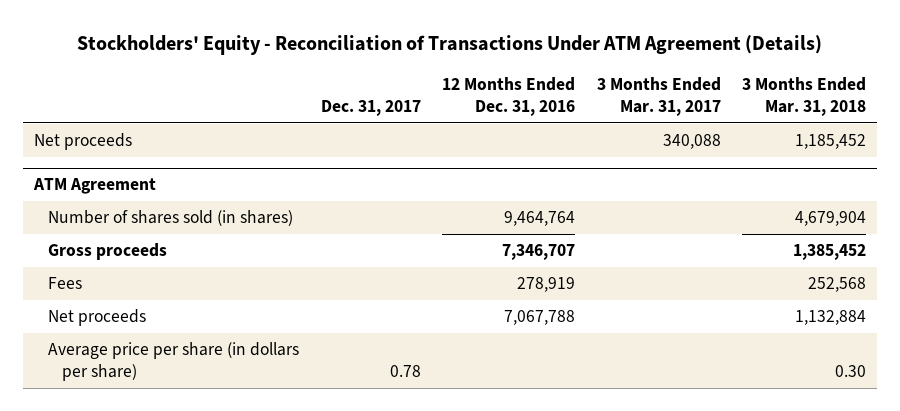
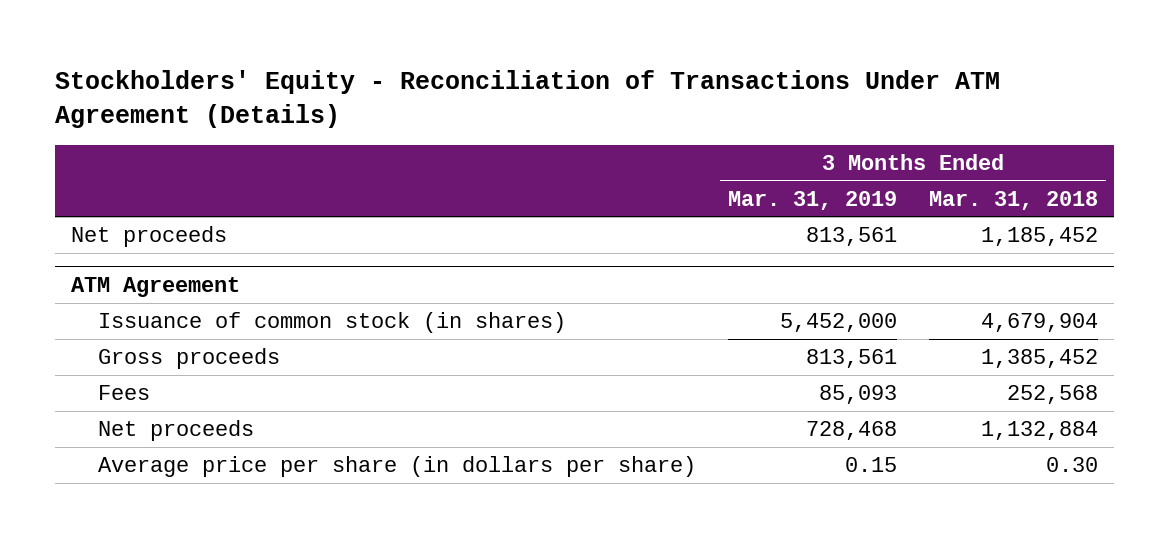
[320,100,421,117] Dec. 31, 2017 -> none
[442,76,576,117] 12 Months Ended Dec. 31, 2016 -> none
[596,76,721,117] 3 Months Ended Mar. 31, 2017 -> none
none -> [728,190,898,210] Mar. 31, 2019
[48,210,294,227] Number of shares sold (in shares) -> [98,312,567,334] Issuance of common stock (in shares)

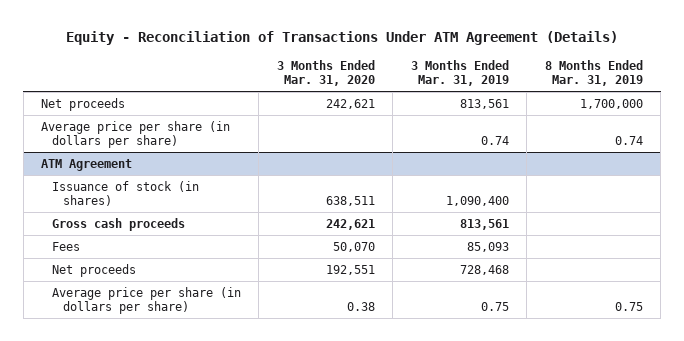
[55,70,1001,129] Stockholders' Equity - Reconciliation of Transactions Under ATM Agreement (Details) -> [66,31,619,46] Equity - Reconciliation of Transactions Under ATM Agreement (Details)
[929,190,1099,210] Mar. 31, 2018 -> none
none -> [276,60,375,86] 3 Months Ended Mar. 31, 2020
none -> [544,60,643,86] 8 Months Ended Mar. 31, 2019
none -> [41,120,231,148] Average price per share (in dollars per share)
[98,312,567,334] Issuance of common stock (in shares) -> [51,180,199,206] Issuance of stock (in shares)
[780,313,898,333] 5,452,000 -> [445,195,509,206] 1,090,400
[98,348,281,370] Gross proceeds -> [51,217,185,231] Gross cash proceeds
[845,457,898,473] 0.15 -> [480,301,509,311] 0.75

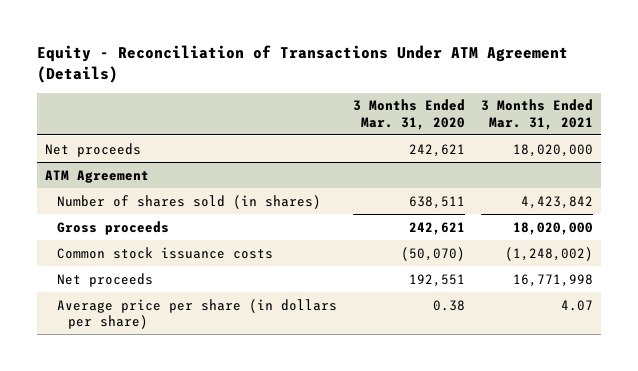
[410,60,509,86] 3 Months Ended Mar. 31, 2019 -> none
[544,60,643,86] 8 Months Ended Mar. 31, 2019 -> none
none -> [480,99,593,130] 3 Months Ended Mar. 31, 2021
[41,120,231,148] Average price per share (in dollars per share) -> none
[51,241,80,251] Fees -> none
[51,180,199,206] Issuance of stock (in shares) -> [56,194,321,209] Number of shares sold (in shares)
[51,217,185,231] Gross cash proceeds -> [56,220,169,235] Gross proceeds
none -> [56,246,273,259] Common stock issuance costs

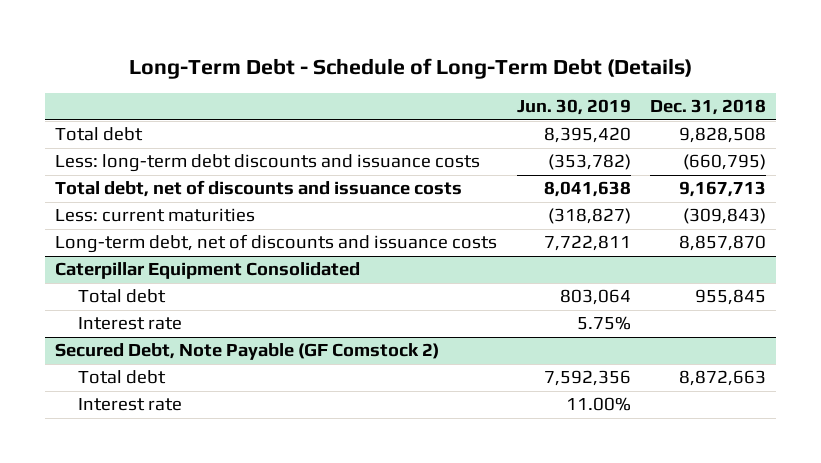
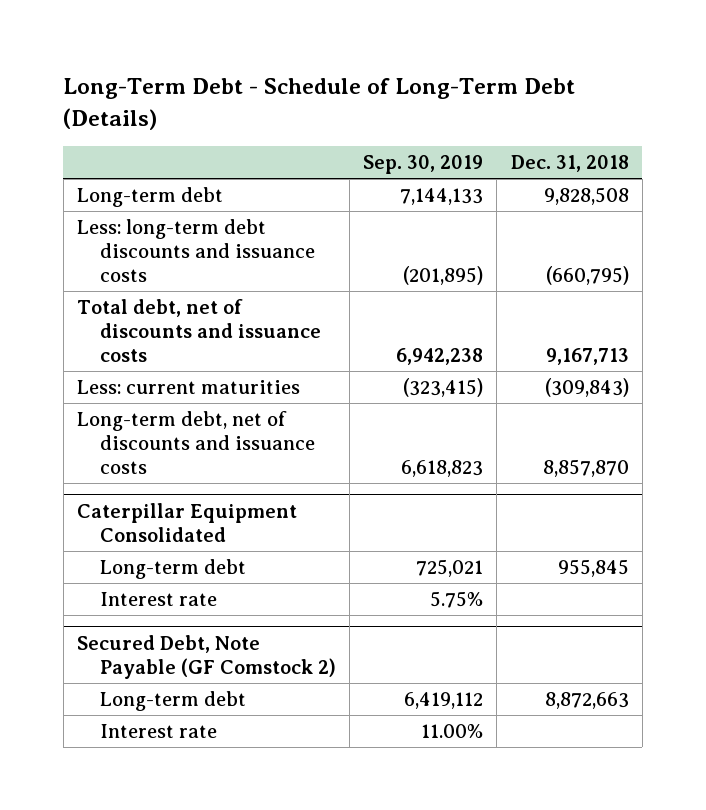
[516,99,631,116] Jun. 30, 2019 -> none
none -> [363,154,484,174] Sep. 30, 2019
[55,127,144,142] Total debt -> [77,187,224,208] Long-term debt
[78,289,167,304] Total debt -> [99,559,246,580] Long-term debt
[78,370,167,385] Total debt -> [99,691,246,712] Long-term debt

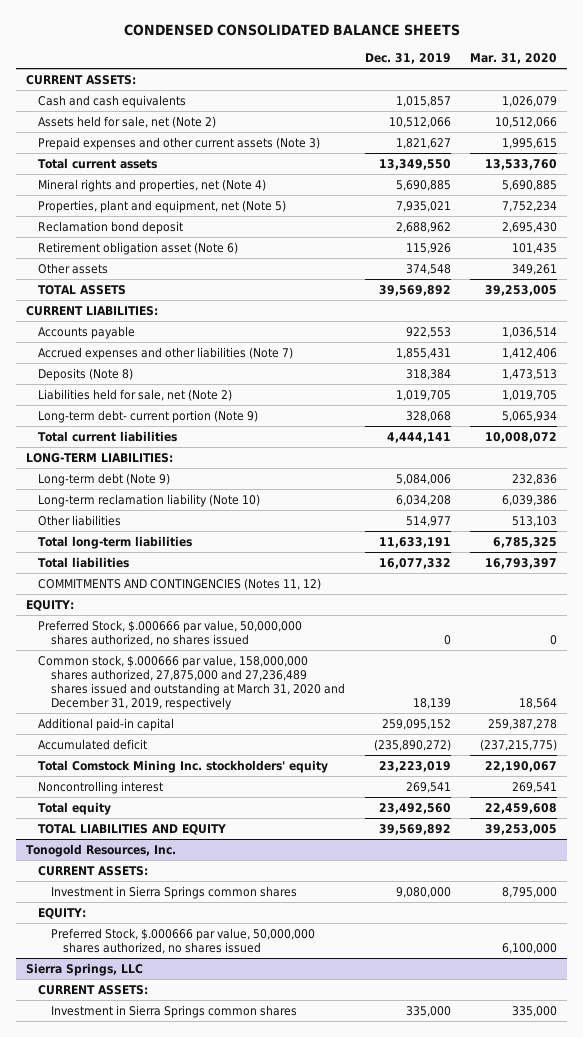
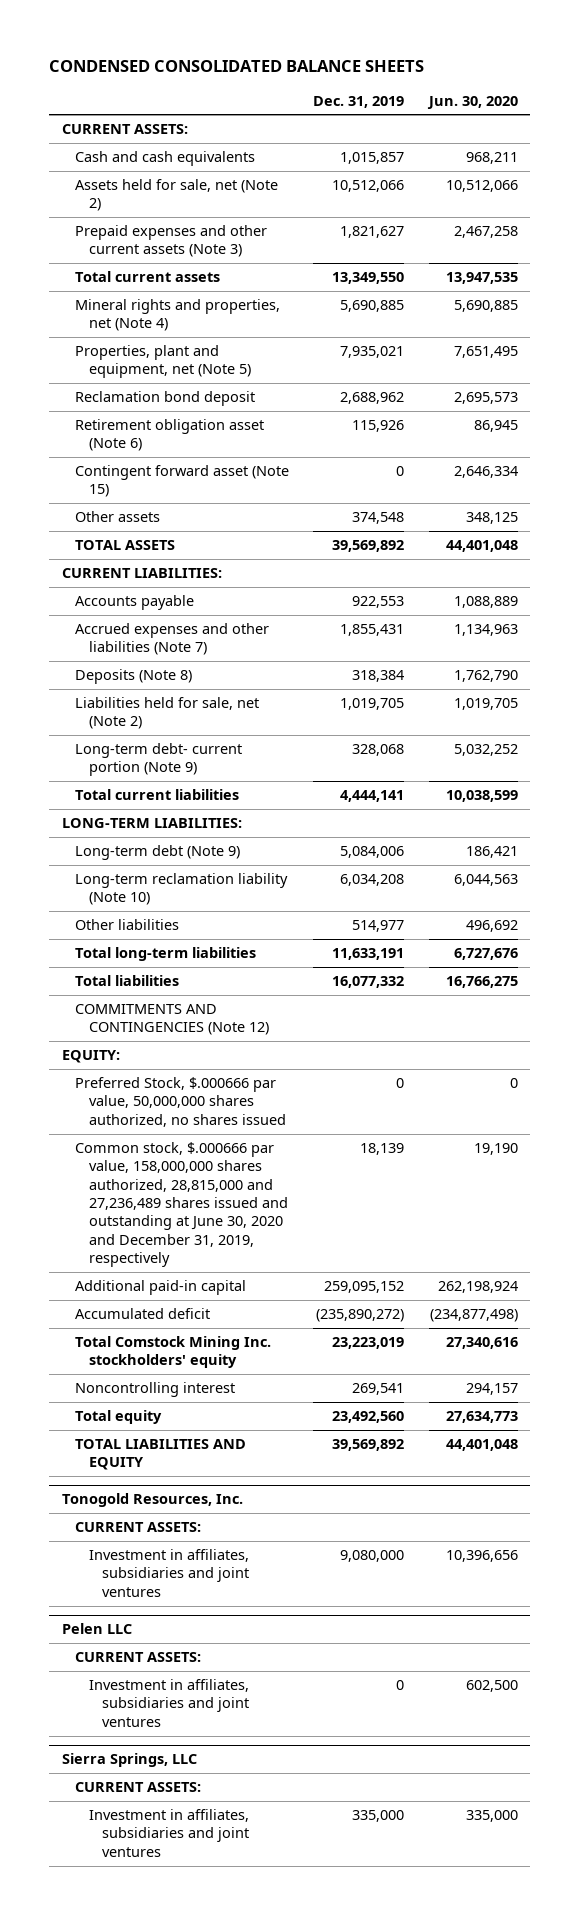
[470,52,558,64] Mar. 31, 2020 -> none
none -> [426,95,518,109] Jun. 30, 2020
none -> [75,465,290,498] Contingent forward asset (Note 15)
[38,578,322,591] COMMITMENTS AND CONTINGENCIES (Notes 11, 12) -> [75,1004,269,1036] COMMITMENTS AND CONTINGENCIES (Note 12)
[38,655,345,710] Common stock, $.000666 par value, 158,000,000 shares authorized, 27,875,000 and 27,236,489 shares issued and outstanding at March 31, 2020 and December 31, 2019, respectively -> [75,1142,288,1267] Common stock, $.000666 par value, 158,000,000 shares authorized, 28,815,000 and 27,236,489 shares issued and outstanding at June 30, 2020 and December 31, 2019, respectively
[38,908,87,920] EQUITY: -> none
[50,928,315,955] Preferred Stock, $.000666 par value, 50,000,000 shares authorized, no shares issued -> none
[50,886,297,900] Investment in Sierra Springs common shares -> [88,1549,250,1597] Investment in affiliates, subsidiaries and joint ventures
none -> [61,1623,132,1635] Pelen LLC
none -> [75,1652,202,1663] CURRENT ASSETS:
none -> [88,1679,250,1727] Investment in affiliates, subsidiaries and joint ventures
[50,1005,297,1019] Investment in Sierra Springs common shares -> [88,1809,250,1857] Investment in affiliates, subsidiaries and joint ventures

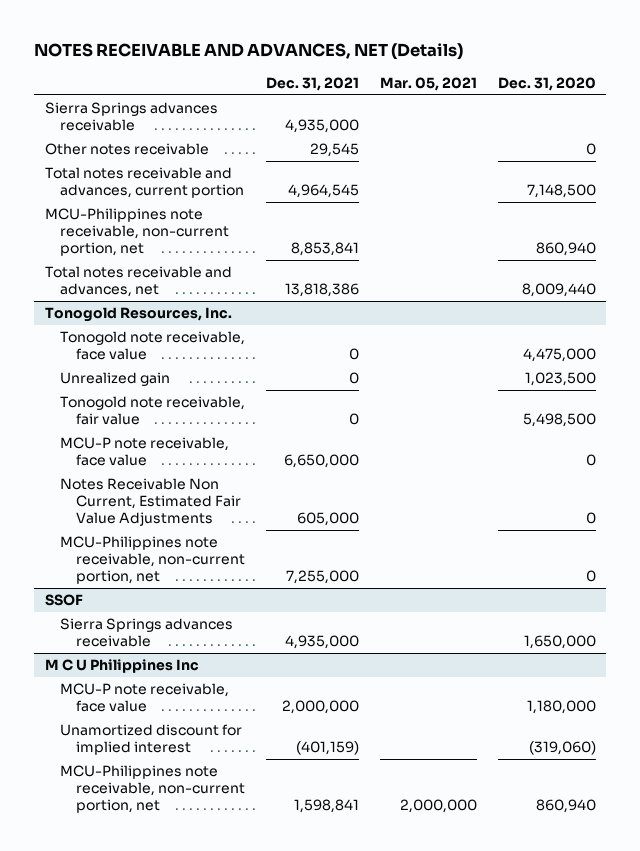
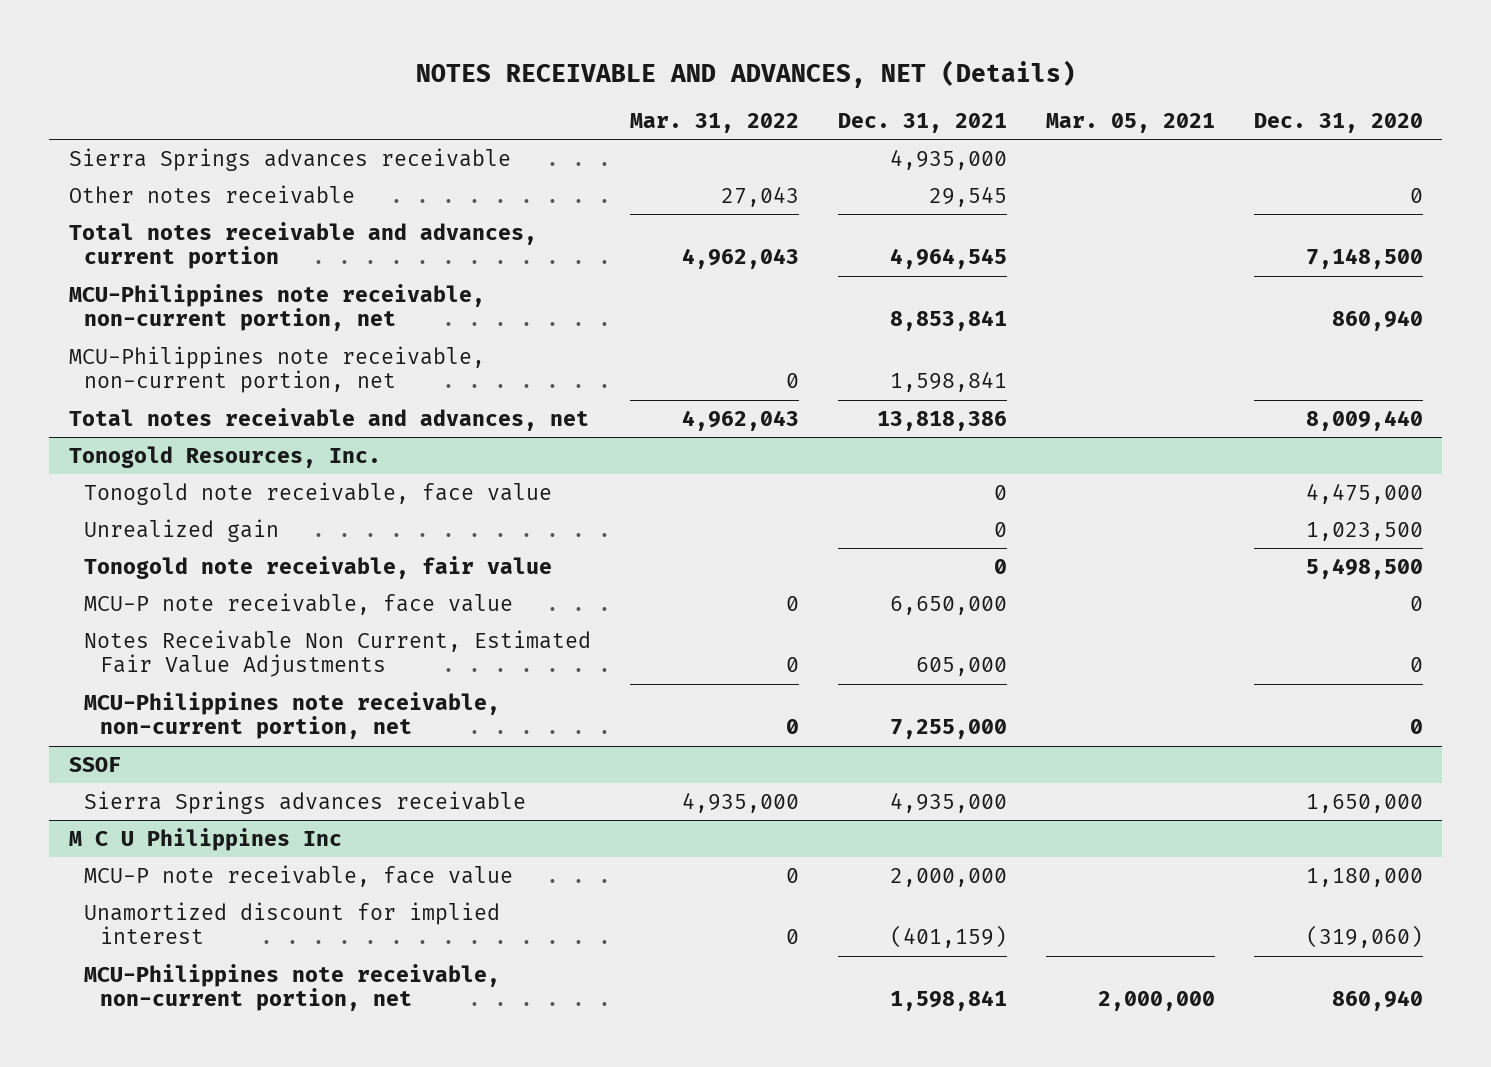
none -> [630,113,800,134] Mar. 31, 2022
none -> [68,345,485,394] MCU-Philippines note receivable, non-current portion, net

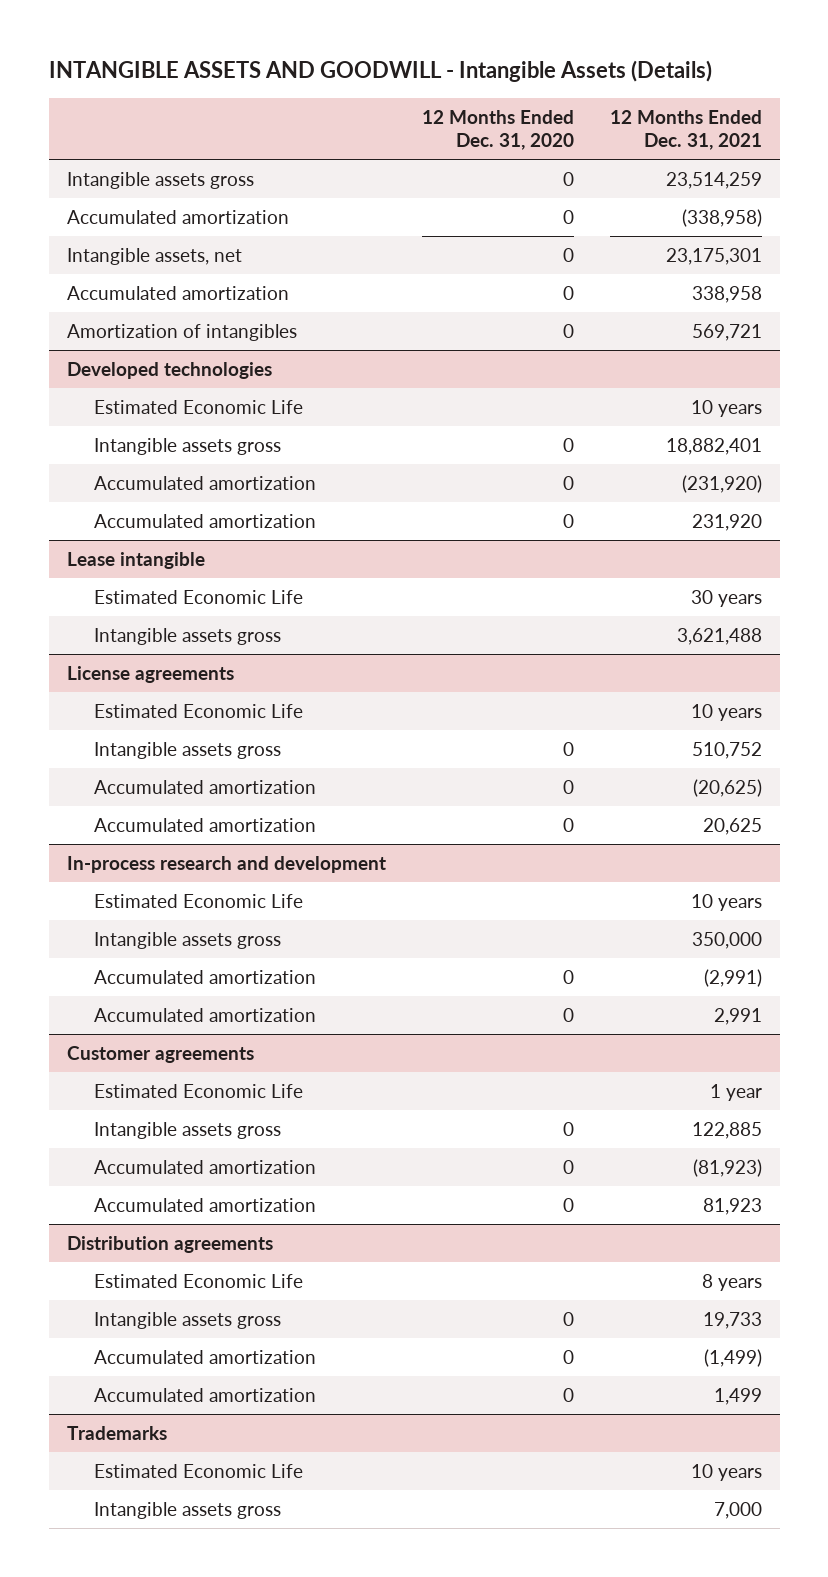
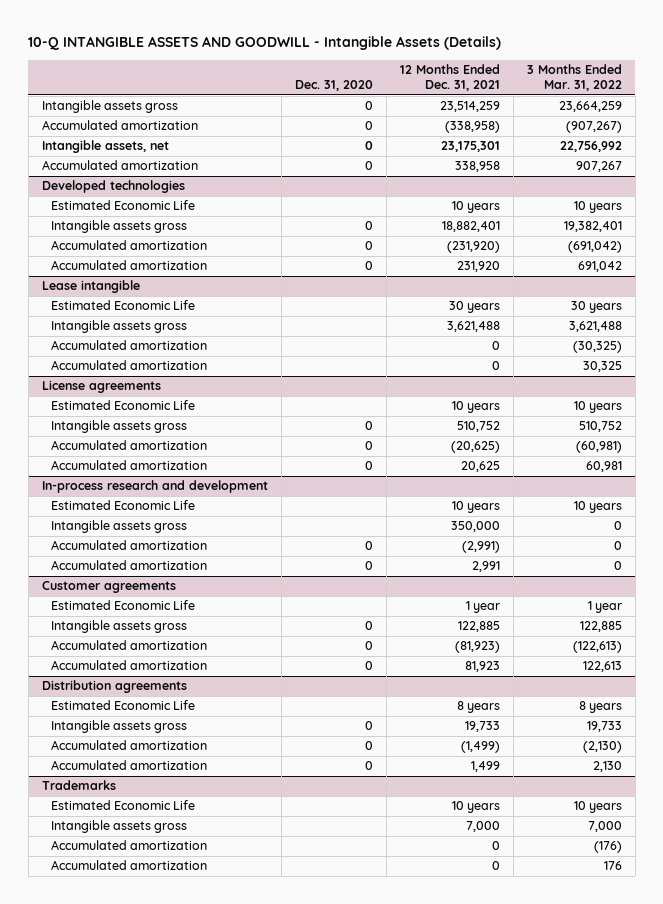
[48,60,712,83] INTANGIBLE ASSETS AND GOODWILL - Intangible Assets (Details) -> [28,36,502,51] 10-Q INTANGIBLE ASSETS AND GOODWILL - Intangible Assets (Details)
[421,109,574,151] 12 Months Ended Dec. 31, 2020 -> none
none -> [294,80,373,92] Dec. 31, 2020
none -> [526,63,622,92] 3 Months Ended Mar. 31, 2022
[66,324,297,342] Amortization of intangibles -> none
none -> [50,340,207,351] Accumulated amortization
none -> [50,360,207,371] Accumulated amortization
none -> [50,840,207,851] Accumulated amortization
none -> [50,860,207,871] Accumulated amortization

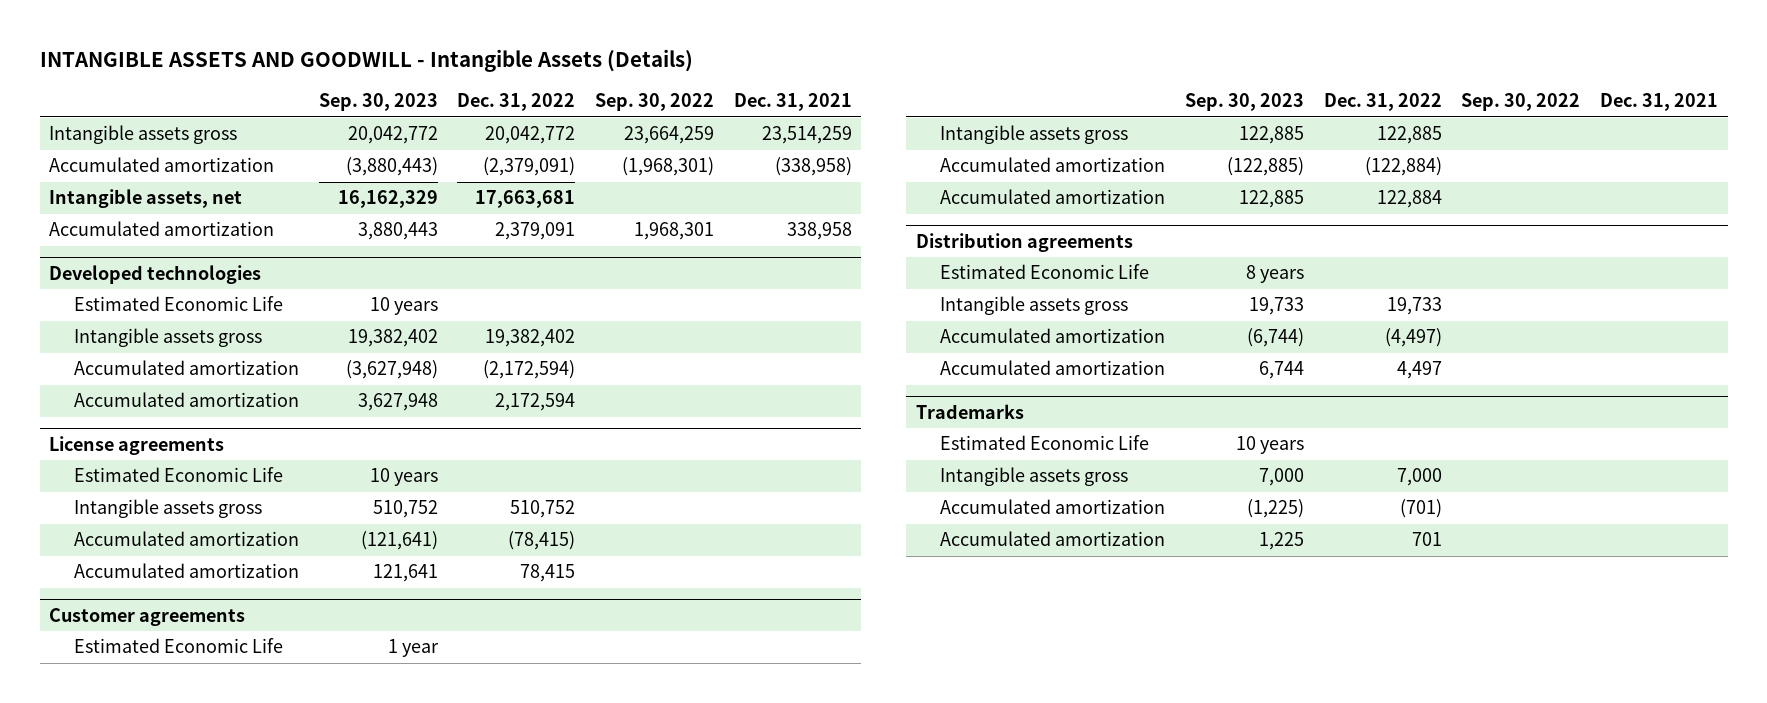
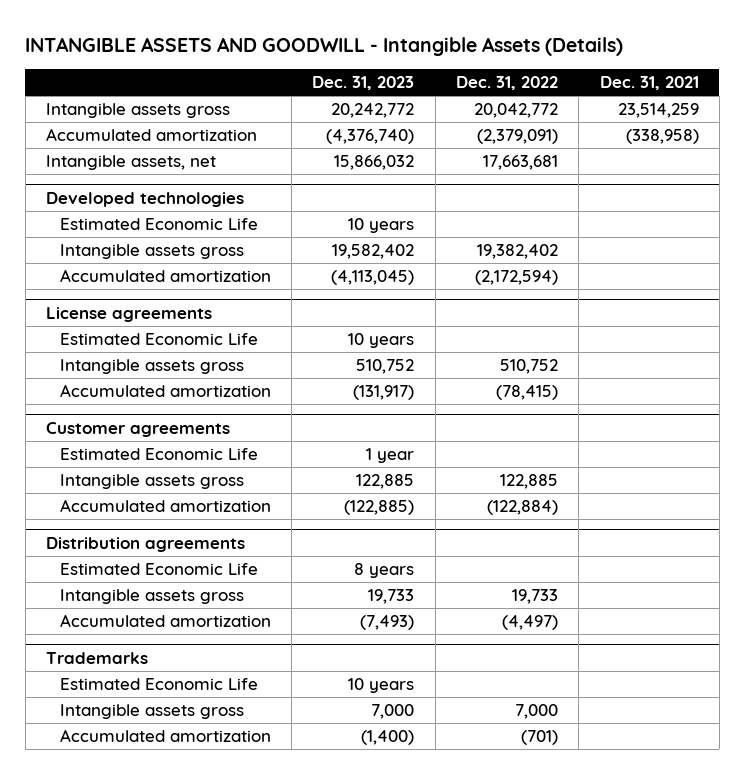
[318,93,438,112] Sep. 30, 2023 -> none
[594,93,714,112] Sep. 30, 2022 -> none
none -> [312,75,415,90] Dec. 31, 2023
[49,221,275,237] Accumulated amortization -> none
[74,392,300,408] Accumulated amortization -> none
[74,563,300,579] Accumulated amortization -> none
[940,189,1166,205] Accumulated amortization -> none
[940,360,1166,376] Accumulated amortization -> none
[940,531,1166,547] Accumulated amortization -> none

